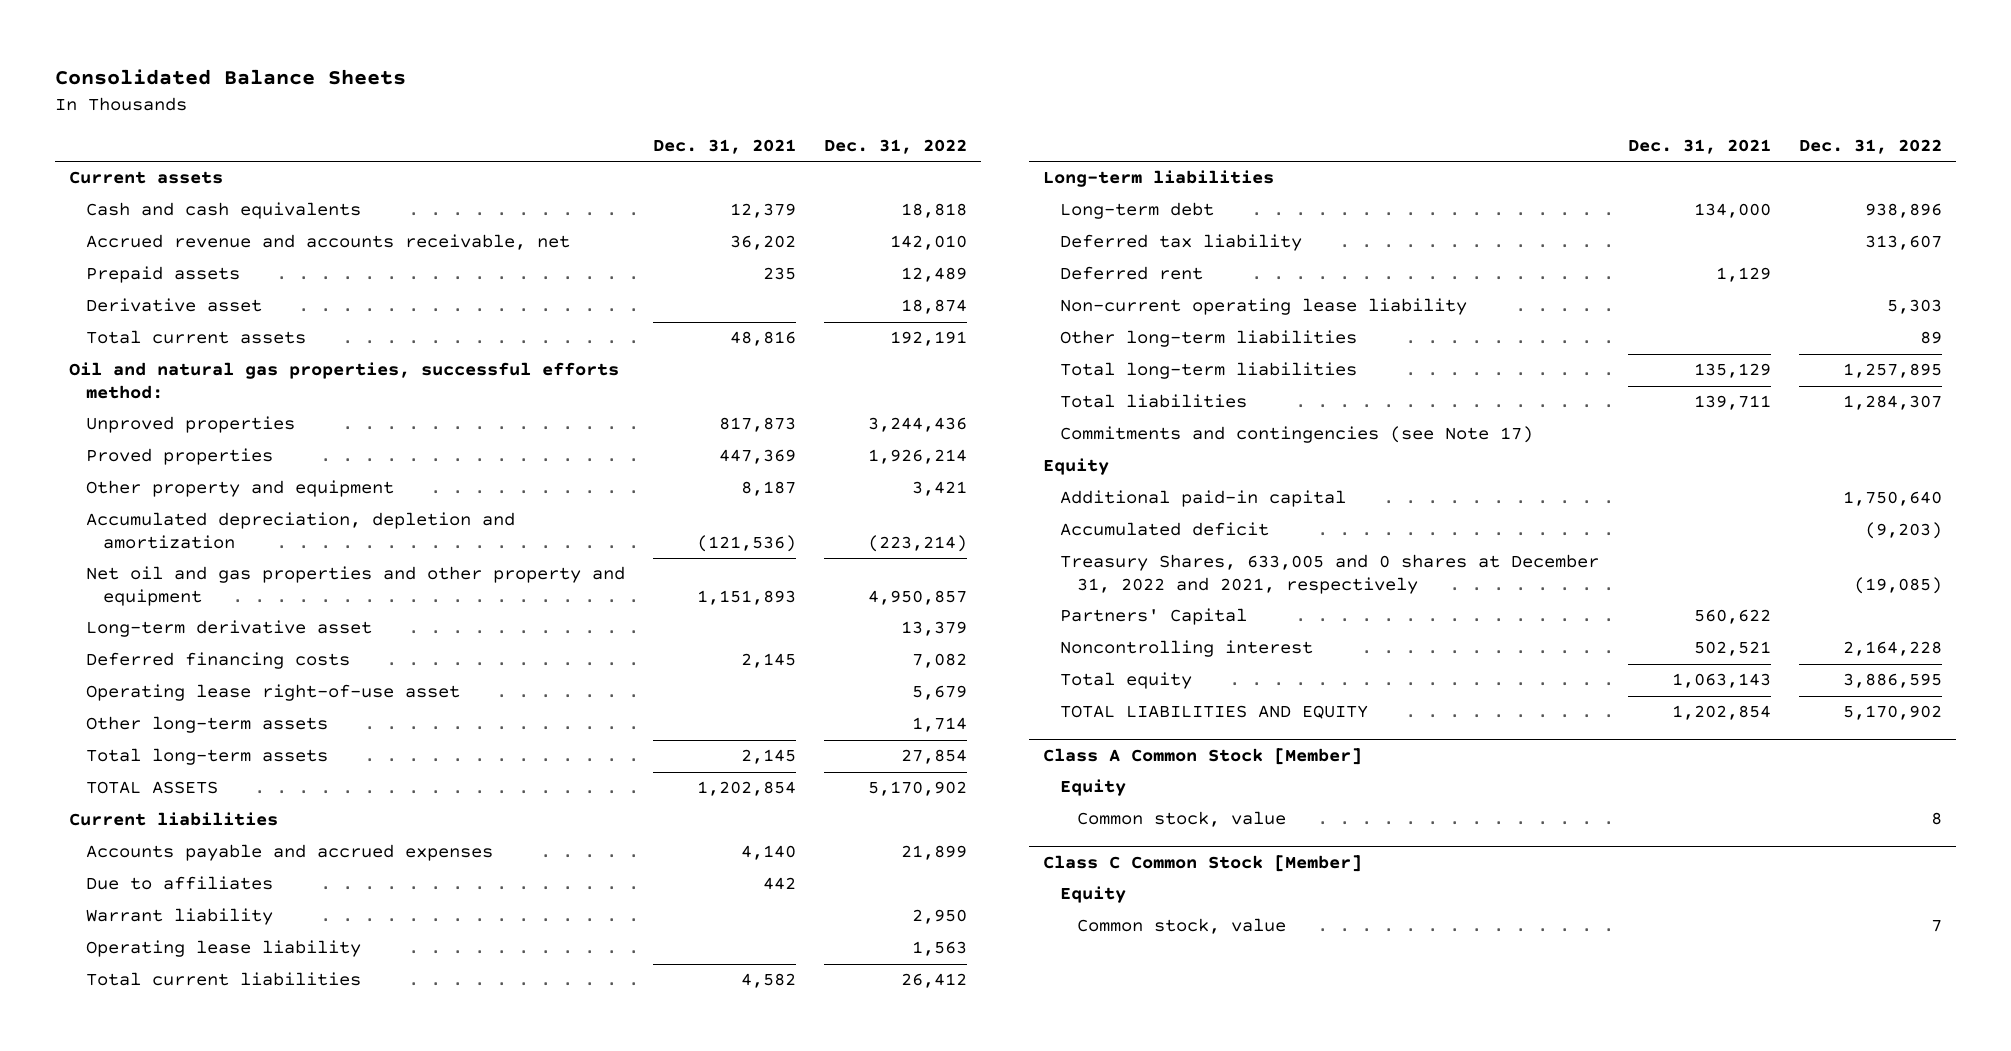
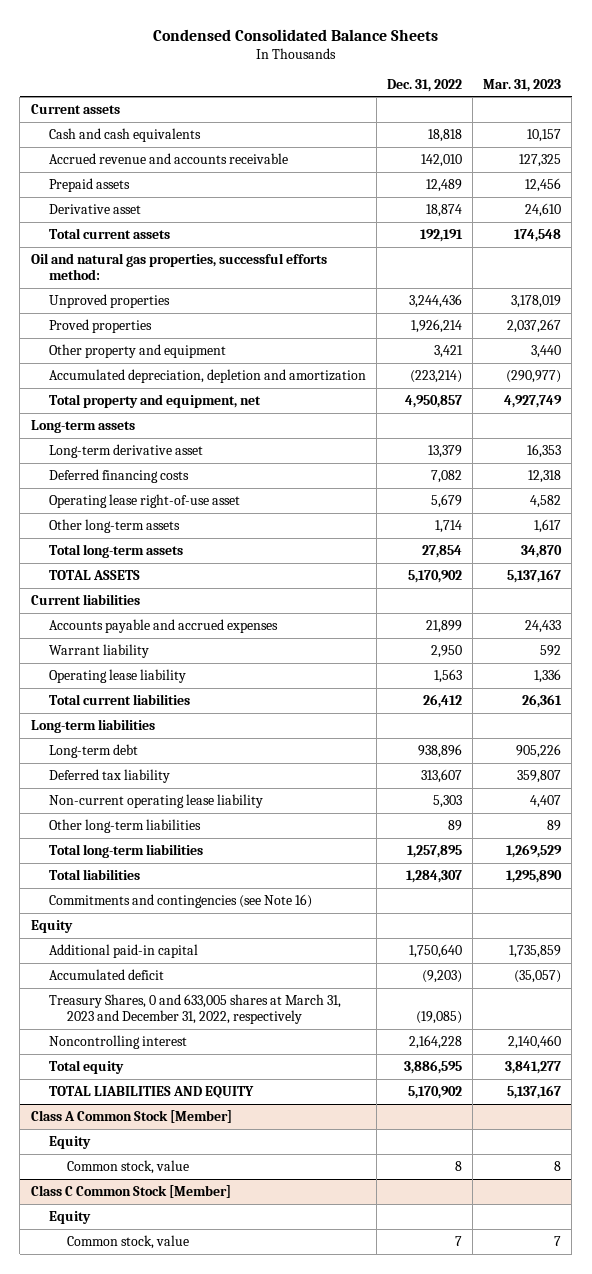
[54,69,406,86] Consolidated Balance Sheets -> [152,28,438,41] Condensed Consolidated Balance Sheets
[652,139,796,155] Dec. 31, 2021 -> none
none -> [483,78,562,92] Mar. 31, 2023
[85,234,570,251] Accrued revenue and accounts receivable, net -> [48,152,288,164] Accrued revenue and accounts receivable
[85,566,625,606] Net oil and gas properties and other property and equipment -> [48,393,261,408] Total property and equipment, net
none -> [30,419,135,433] Long-term assets
[85,876,273,891] Due to affiliates -> none
[1060,266,1204,281] Deferred rent -> none
[1060,426,1534,444] Commitments and contingencies (see Note 17) -> [48,893,312,908] Commitments and contingencies (see Note 16)
[1060,608,1248,626] Partners' Capital -> none
[1060,554,1600,594] Treasury Shares, 633,005 and 0 shares at December 31, 2022 and 2021, respectively -> [48,993,341,1024] Treasury Shares, 0 and 633,005 shares at March 31, 2023 and December 31, 2022, respectively

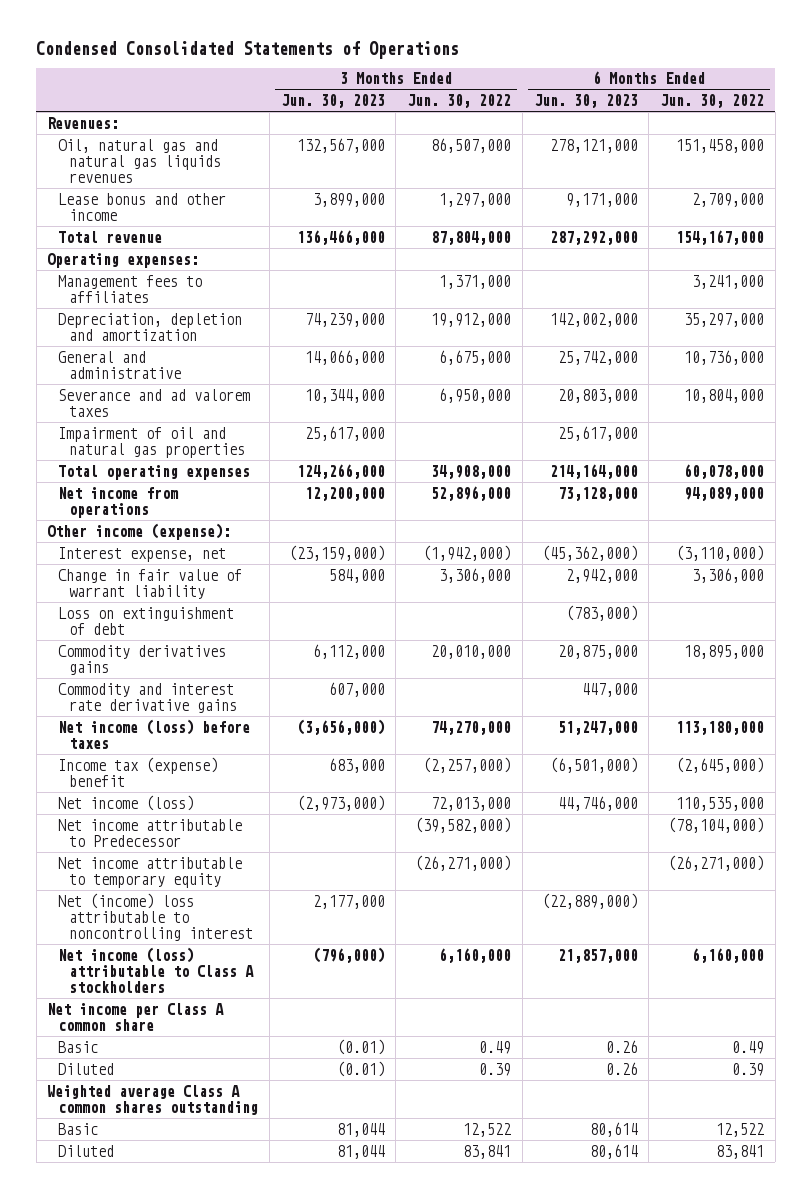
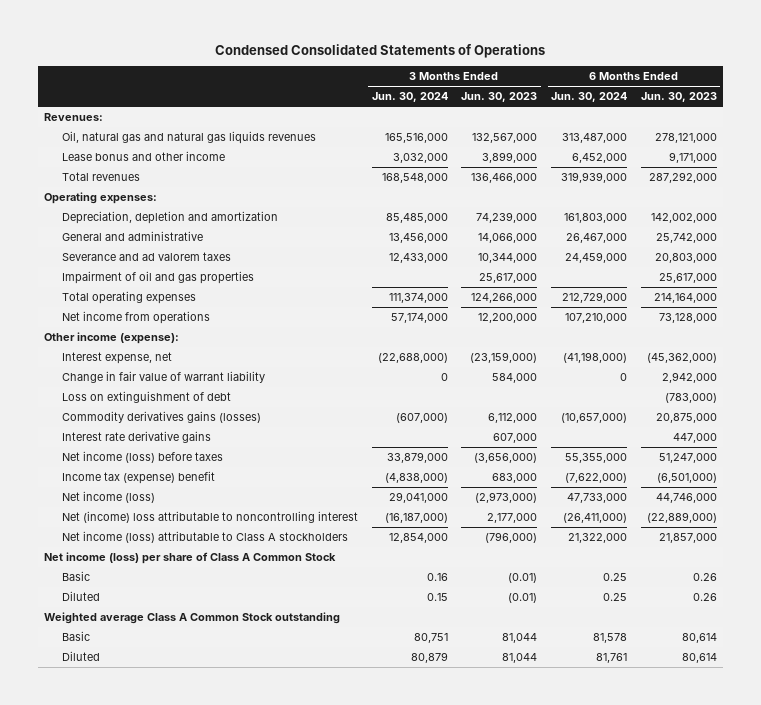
[407,93,512,108] Jun. 30, 2022 -> none
[660,93,765,108] Jun. 30, 2022 -> none
none -> [371,92,448,103] Jun. 30, 2024
none -> [550,92,627,103] Jun. 30, 2024
[58,230,163,243] Total revenue -> [62,172,141,182] Total revenues
[58,274,203,303] Management fees to affiliates -> none
[58,426,246,458] Impairment of oil and natural gas properties -> [62,271,255,285] Impairment of oil and gas properties
[58,644,227,675] Commodity derivatives gains -> [62,411,262,424] Commodity derivatives gains (losses)
[58,682,238,713] Commodity and interest rate derivative gains -> [62,431,212,444] Interest rate derivative gains
[58,818,243,847] Net income attributable to Predecessor -> none
[58,856,243,888] Net income attributable to temporary equity -> none
[47,1002,225,1031] Net income per Class A common share -> [44,552,337,565] Net income (loss) per share of Class A Common Stock
[47,1084,259,1115] Weighted average Class A common shares outstanding -> [44,612,341,625] Weighted average Class A Common Stock outstanding

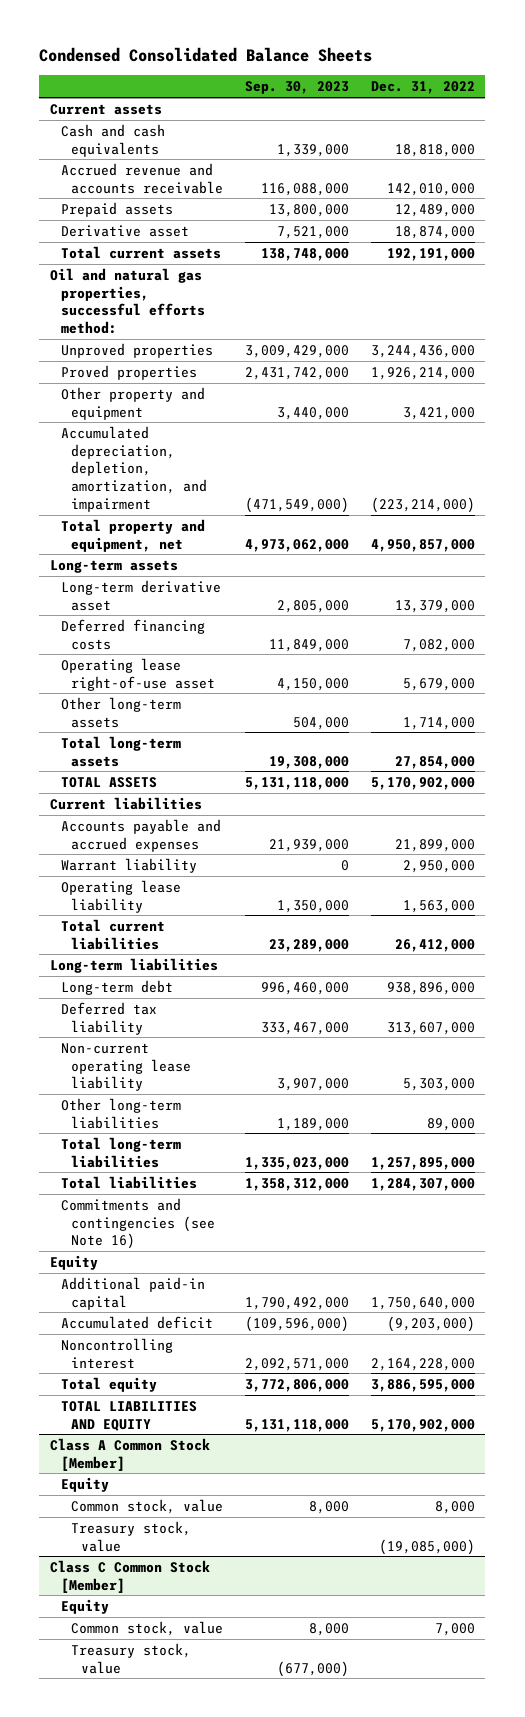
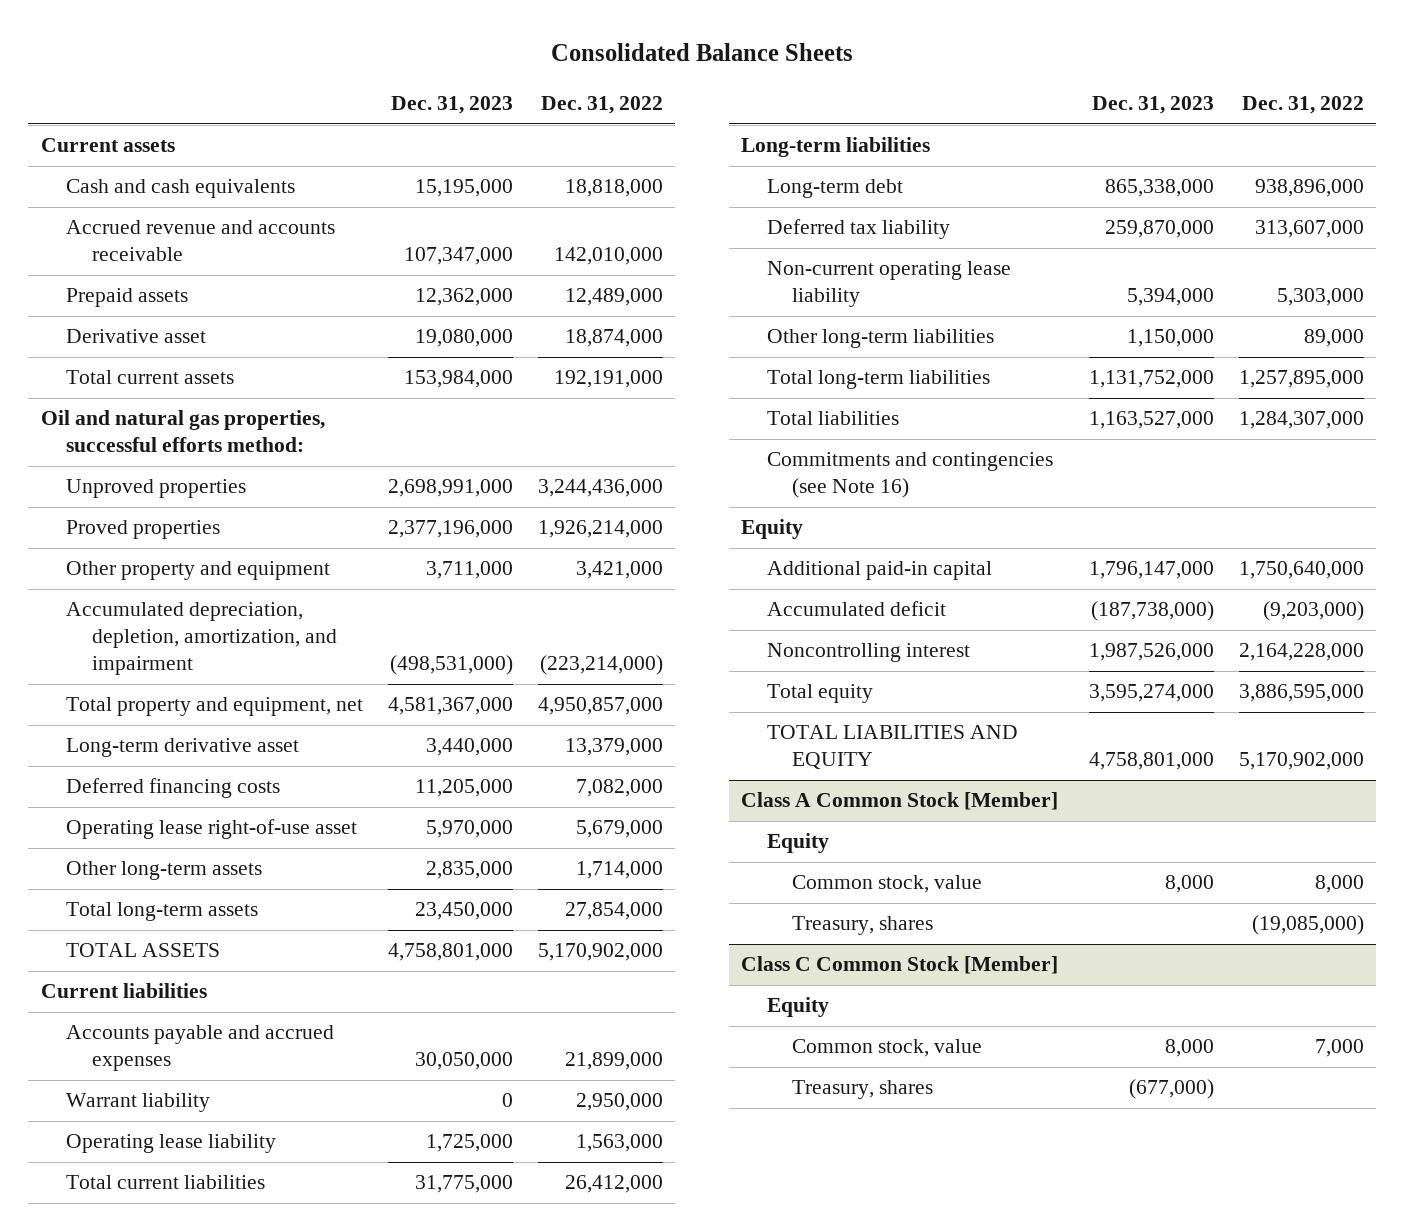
[39,47,373,63] Condensed Consolidated Balance Sheets -> [551,43,854,62] Consolidated Balance Sheets
[244,81,349,95] Sep. 30, 2023 -> none
none -> [391,96,514,115] Dec. 31, 2023
[50,559,179,573] Long-term assets -> none
[70,1520,191,1552] Treasury stock, value -> [792,916,934,936] Treasury, shares
[70,1642,191,1674] Treasury stock, value -> [792,1080,934,1100] Treasury, shares

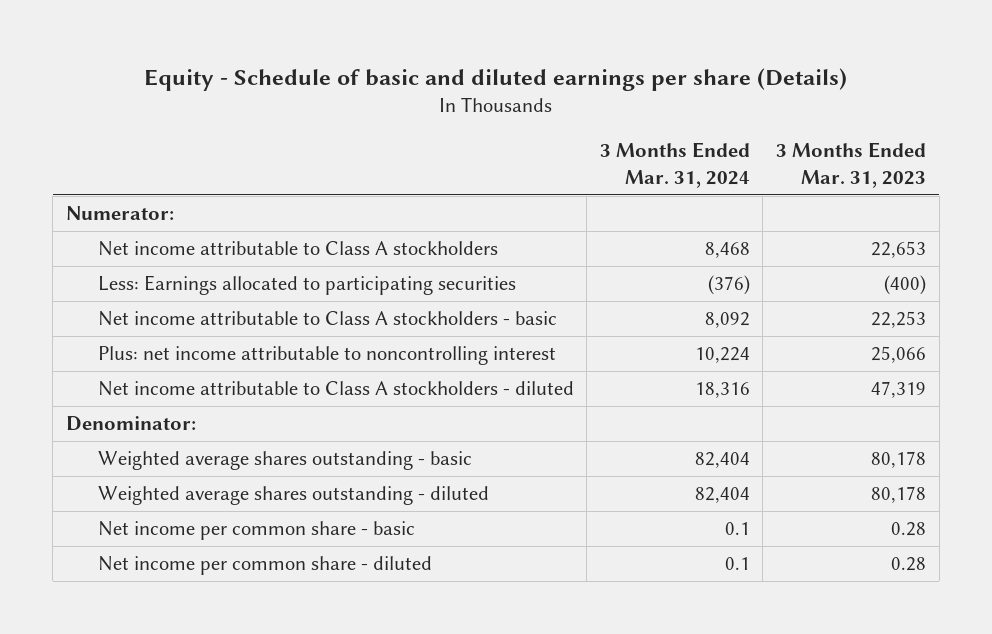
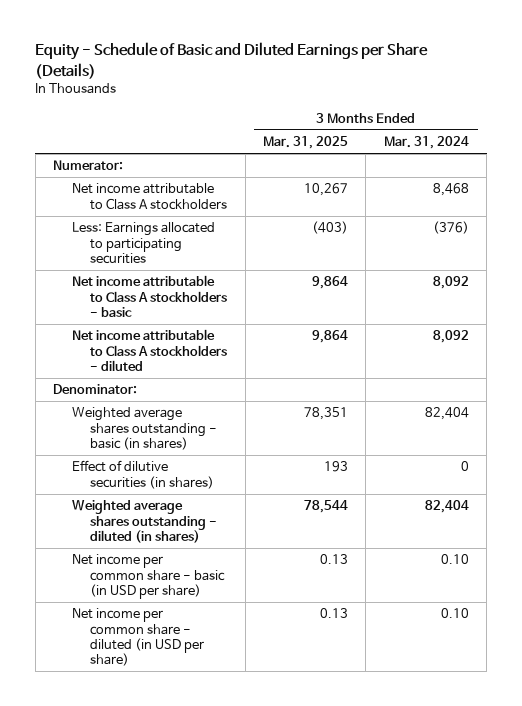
[143,67,847,91] Equity - Schedule of basic and diluted earnings per share (Details) -> [35,42,429,79] Equity - Schedule of Basic and Diluted Earnings per Share (Details)
[776,142,927,188] 3 Months Ended Mar. 31, 2023 -> none
none -> [262,136,348,150] Mar. 31, 2025
[97,346,556,366] Plus: net income attributable to noncontrolling interest -> none
[694,382,750,399] 18,316 -> [432,330,469,344] 8,092
[97,451,472,471] Weighted average shares outstanding - basic -> [71,407,218,451] Weighted average shares outstanding - basic (in shares)
none -> [71,460,215,489] Effect of dilutive securities (in shares)
[97,486,489,506] Weighted average shares outstanding - diluted -> [71,500,218,544] Weighted average shares outstanding - diluted (in shares)
[97,521,415,541] Net income per common share - basic -> [71,554,226,600] Net income per common share - basic (in USD per share)
[724,522,750,536] 0.1 -> [440,554,469,565] 0.10
[97,556,432,576] Net income per common share - diluted -> [71,608,205,667] Net income per common share - diluted (in USD per share)
[724,557,750,571] 0.1 -> [440,608,469,619] 0.10

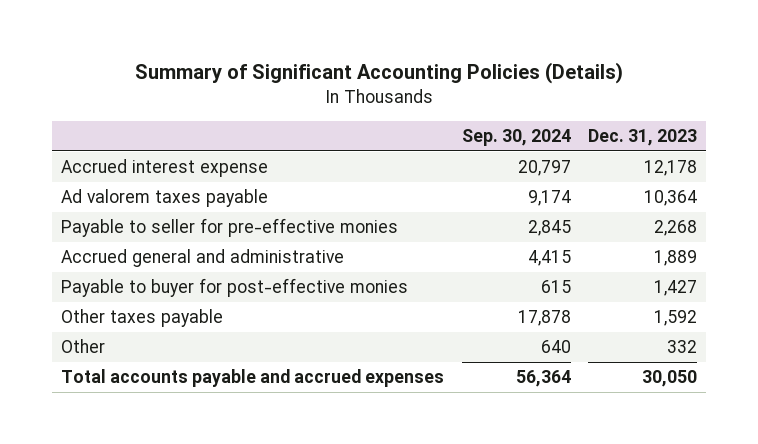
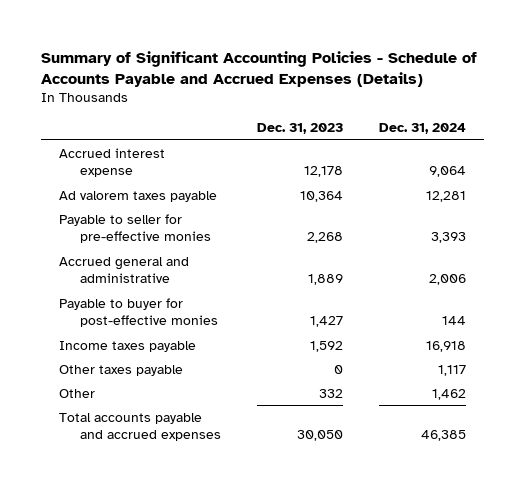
[135,62,624,85] Summary of Significant Accounting Policies (Details) -> [41,50,478,87] Summary of Significant Accounting Policies - Schedule of Accounts Payable and Accrued Expenses (Details)
[461,129,571,147] Sep. 30, 2024 -> none
none -> [379,123,467,135] Dec. 31, 2024
none -> [59,340,197,352] Income taxes payable
[654,310,698,327] 1,592 -> [334,364,344,374] 0

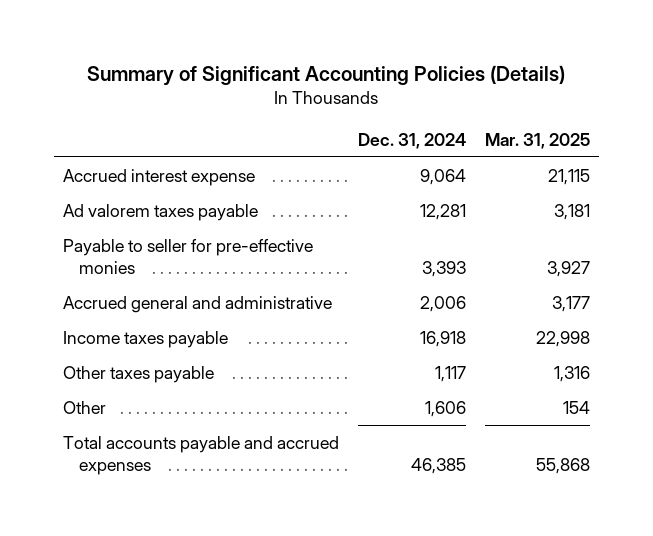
[41,50,478,87] Summary of Significant Accounting Policies - Schedule of Accounts Payable and Accrued Expenses (Details) -> [87,64,566,86] Summary of Significant Accounting Policies (Details)
[257,123,344,135] Dec. 31, 2023 -> none
none -> [484,132,590,149] Mar. 31, 2025
[59,297,219,328] Payable to buyer for post-effective monies -> none
[432,388,467,400] 1,462 -> [424,400,466,417] 1,606

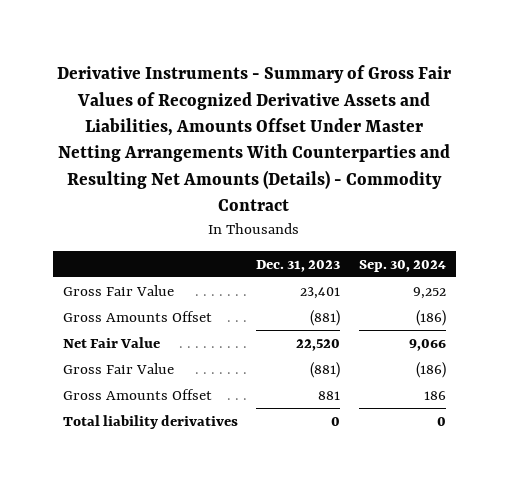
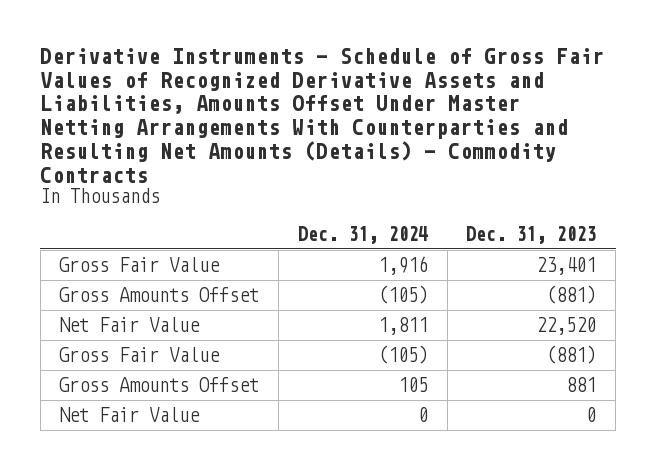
[57,65,452,212] Derivative Instruments - Summary of Gross Fair Values of Recognized Derivative Assets and Liabilities, Amounts Offset Under Master Netting Arrangements With Counterparties and Resulting Net Amounts (Details) - Commodity Contract -> [40,47,605,183] Derivative Instruments - Schedule of Gross Fair Values of Recognized Derivative Assets and Liabilities, Amounts Offset Under Master Netting Arrangements With Counterparties and Resulting Net Amounts (Details) - Commodity Contracts
[359,259,447,272] Sep. 30, 2024 -> none
none -> [297,225,428,244] Dec. 31, 2024
[62,414,238,429] Total liability derivatives -> [59,407,201,423] Net Fair Value

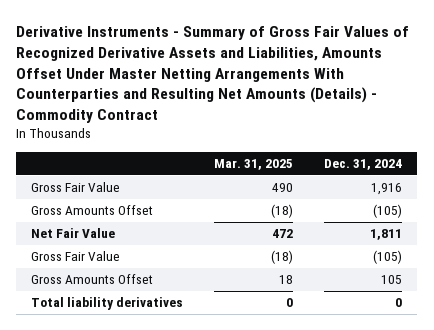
[40,47,605,183] Derivative Instruments - Schedule of Gross Fair Values of Recognized Derivative Assets and Liabilities, Amounts Offset Under Master Netting Arrangements With Counterparties and Resulting Net Amounts (Details) - Commodity Contracts -> [16,25,410,124] Derivative Instruments - Summary of Gross Fair Values of Recognized Derivative Assets and Liabilities, Amounts Offset Under Master Netting Arrangements With Counterparties and Resulting Net Amounts (Details) - Commodity Contract
[466,225,597,244] Dec. 31, 2023 -> none
none -> [214,158,294,170] Mar. 31, 2025
[59,407,201,423] Net Fair Value -> [31,297,184,311] Total liability derivatives

